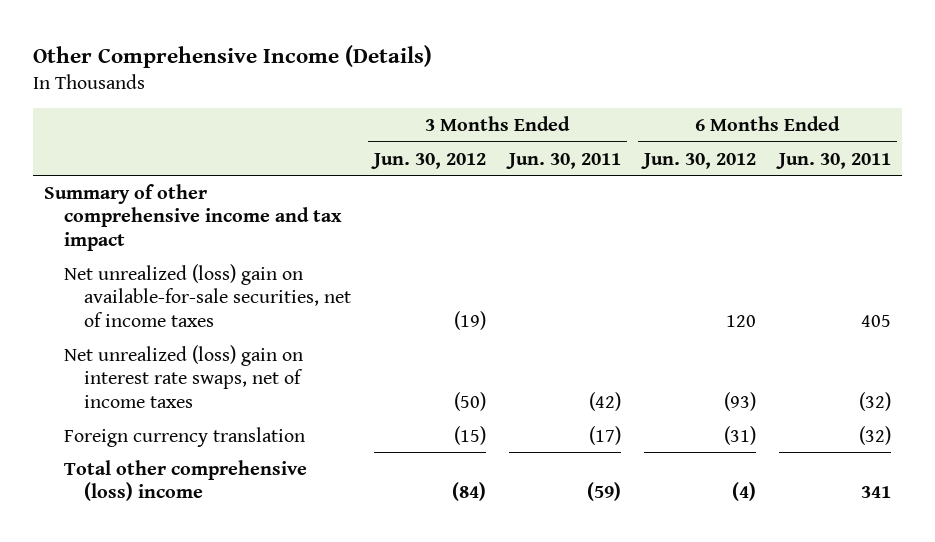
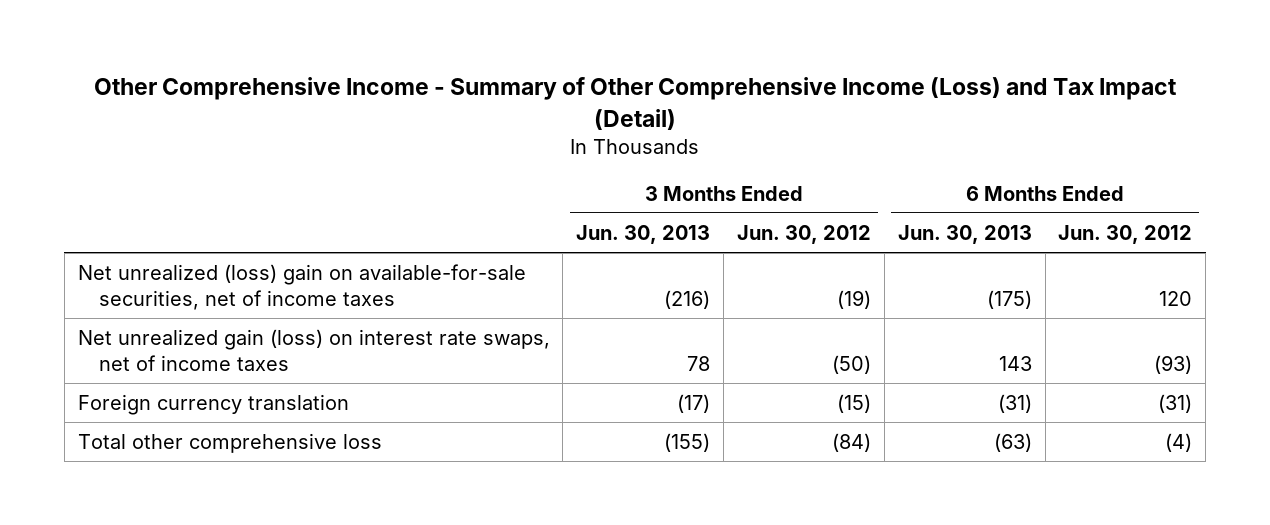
[32,44,432,68] Other Comprehensive Income (Details) -> [94,77,1178,130] Other Comprehensive Income - Summary of Other Comprehensive Income (Loss) and Tax Impact (Detail)
[505,152,621,169] Jun. 30, 2011 -> none
[775,152,891,169] Jun. 30, 2011 -> none
none -> [576,224,711,244] Jun. 30, 2013
none -> [897,224,1032,244] Jun. 30, 2013
[44,183,342,252] Summary of other comprehensive income and tax impact -> none
[63,344,303,409] Net unrealized (loss) gain on interest rate swaps, net of income taxes -> [77,328,550,371] Net unrealized gain (loss) on interest rate swaps, net of income taxes
[63,459,307,502] Total other comprehensive (loss) income -> [77,432,382,453] Total other comprehensive loss

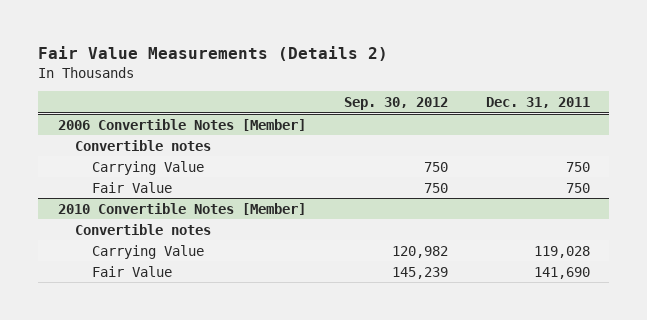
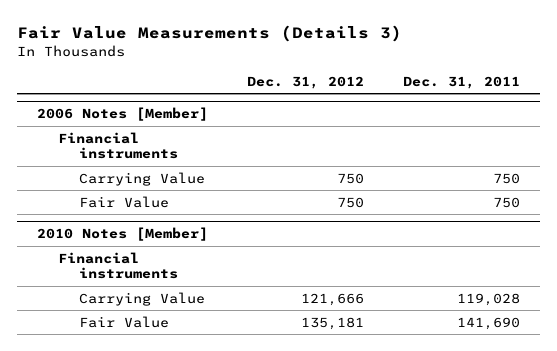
[38,46,389,62] Fair Value Measurements (Details 2) -> [17,24,403,42] Fair Value Measurements (Details 3)
[343,96,448,110] Sep. 30, 2012 -> none
none -> [247,75,365,89] Dec. 31, 2012
[57,118,306,131] 2006 Convertible Notes [Member] -> [36,107,208,122] 2006 Notes [Member]
[74,139,211,151] Convertible notes -> [57,131,178,160] Financial instruments
[57,202,306,215] 2010 Convertible Notes [Member] -> [36,227,208,242] 2010 Notes [Member]
[74,223,211,235] Convertible notes -> [57,251,178,280] Financial instruments

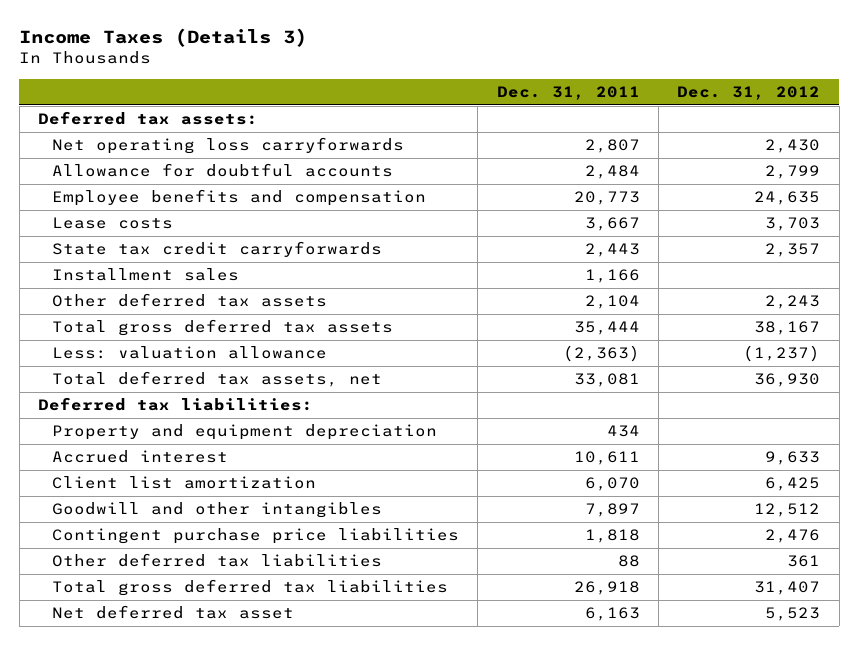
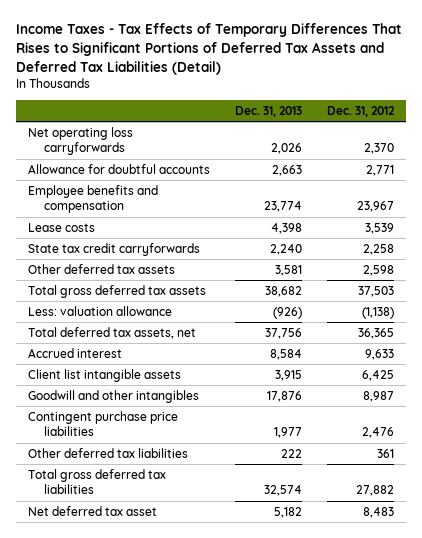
[19,27,308,47] Income Taxes (Details 3) -> [15,23,402,75] Income Taxes - Tax Effects of Temporary Differences That Rises to Significant Portions of Deferred Tax Assets and Deferred Tax Liabilities (Detail)
[496,86,640,101] Dec. 31, 2011 -> none
none -> [235,105,303,117] Dec. 31, 2013
[38,111,259,126] Deferred tax assets: -> none
[51,268,239,282] Installment sales -> none
[38,397,314,412] Deferred tax liabilities: -> none
[51,424,437,441] Property and equipment depreciation -> none
[765,139,821,154] 2,430 -> [363,143,394,155] 2,370
[765,165,821,180] 2,799 -> [365,164,394,176] 2,771
[754,191,821,206] 24,635 -> [356,201,394,213] 23,967
[765,217,821,232] 3,703 -> [364,222,394,234] 3,539
[765,243,821,258] 2,357 -> [362,243,394,255] 2,258
[765,295,821,310] 2,243 -> [362,264,394,276] 2,598
[754,321,821,336] 38,167 -> [357,285,394,297] 37,503
[743,345,821,363] (1,237) -> [361,306,394,319] (1,138)
[754,373,821,388] 36,930 -> [357,327,394,339] 36,365
[51,476,316,490] Client list amortization -> [28,368,182,382] Client list intangible assets
[754,503,821,518] 12,512 -> [362,390,394,402] 8,987
[754,581,821,596] 31,407 -> [355,485,394,497] 27,882
[765,607,821,622] 5,523 -> [362,506,394,518] 8,483

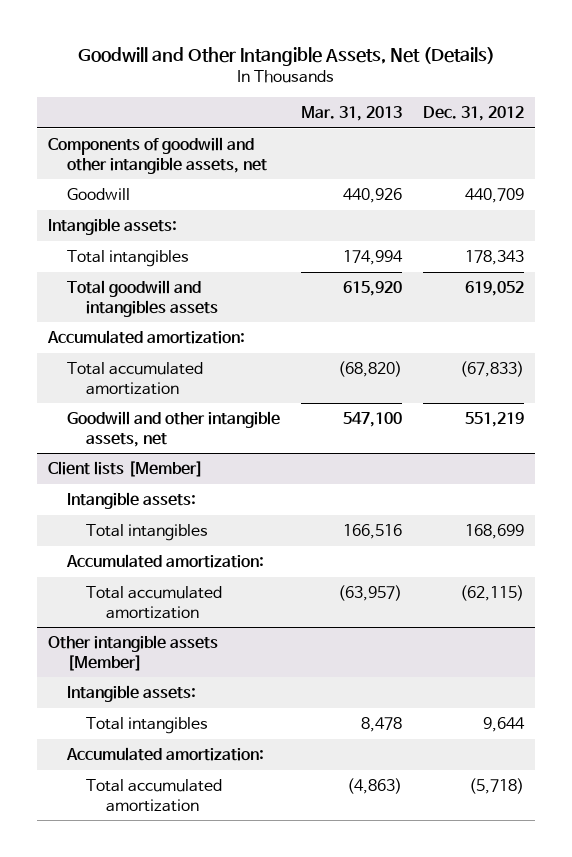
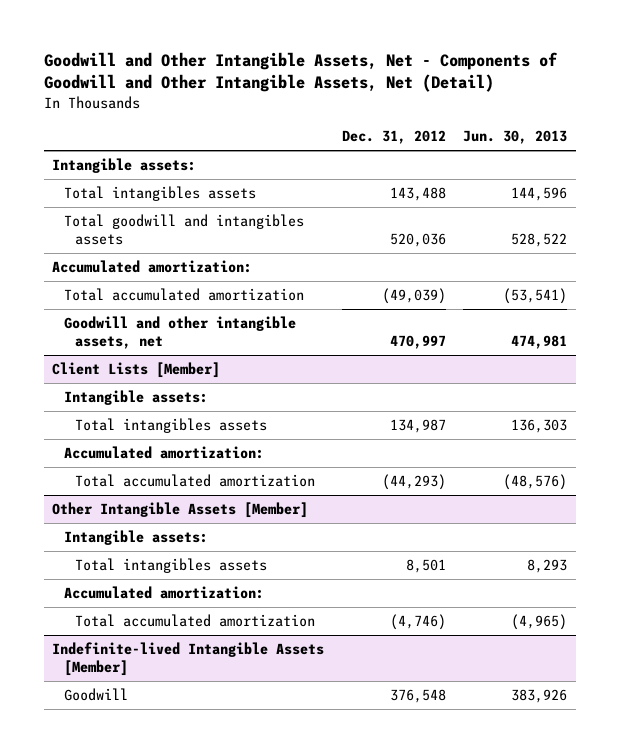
[78,47,496,67] Goodwill and Other Intangible Assets, Net (Details) -> [43,52,558,93] Goodwill and Other Intangible Assets, Net - Components of Goodwill and Other Intangible Assets, Net (Detail)
[301,106,403,122] Mar. 31, 2013 -> none
none -> [463,130,568,145] Jun. 30, 2013
[47,136,268,174] Components of goodwill and other intangible assets, net -> none
[67,187,131,200] Goodwill -> none
[67,249,190,267] Total intangibles -> [63,185,256,201] Total intangibles assets
[465,249,525,265] 178,343 -> [389,186,446,201] 143,488
[465,280,525,296] 619,052 -> [389,232,446,247] 520,036
[460,360,525,377] (67,833) -> [381,287,446,304] (49,039)
[465,411,525,427] 551,219 -> [389,334,446,349] 470,997
[47,460,203,477] Client lists [Member] -> [52,361,221,378] Client Lists [Member]
[86,523,209,541] Total intangibles -> [75,417,268,433] Total intangibles assets
[465,523,525,539] 168,699 -> [389,418,446,433] 134,987
[460,584,525,601] (62,115) -> [381,473,446,490] (44,293)
[47,634,218,671] Other intangible assets [Member] -> [52,501,309,518] Other Intangible Assets [Member]
[86,716,209,734] Total intangibles -> [75,557,268,573] Total intangibles assets
[483,716,526,732] 9,644 -> [405,558,446,573] 8,501
[469,777,525,794] (5,718) -> [389,613,446,630] (4,746)
none -> [52,641,325,676] Indefinite-lived Intangible Assets [Member]
none -> [63,687,128,701] Goodwill

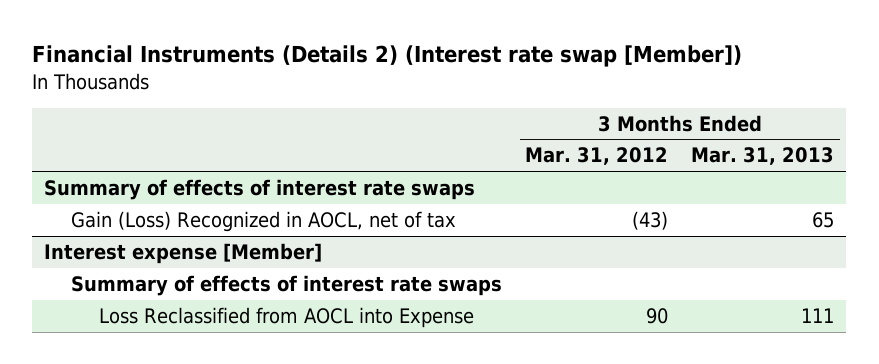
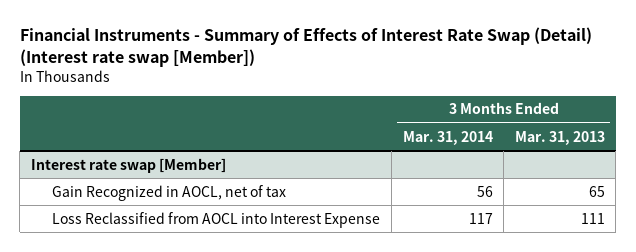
[32,45,743,68] Financial Instruments (Details 2) (Interest rate swap [Member]) -> [19,27,592,67] Financial Instruments - Summary of Effects of Interest Rate Swap (Detail) (Interest rate swap [Member])
[525,147,669,166] Mar. 31, 2012 -> none
none -> [402,130,493,145] Mar. 31, 2014
[44,178,476,200] Summary of effects of interest rate swaps -> none
[44,242,323,264] Interest expense [Member] -> none
[71,274,503,296] Summary of effects of interest rate swaps -> none
none -> [30,157,226,173] Interest rate swap [Member]
[71,210,457,232] Gain (Loss) Recognized in AOCL, net of tax -> [52,184,287,201] Gain Recognized in AOCL, net of tax
[98,306,474,328] Loss Reclassified from AOCL into Expense -> [52,211,381,228] Loss Reclassified from AOCL into Interest Expense

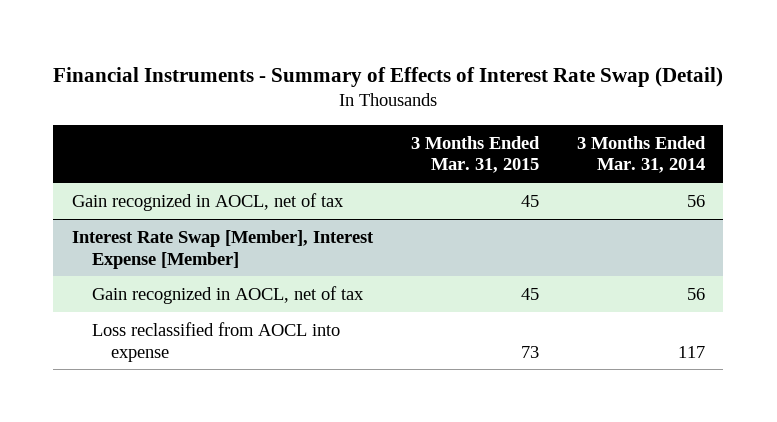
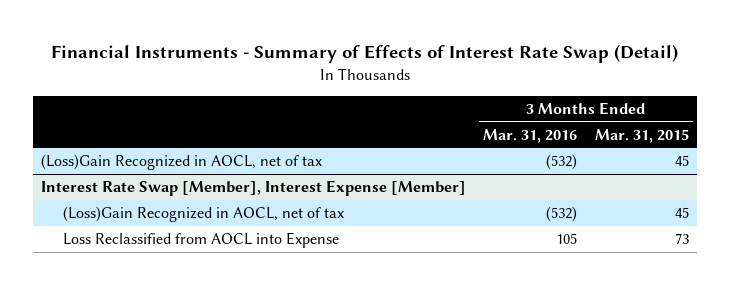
[576,135,706,174] 3 Months Ended Mar. 31, 2014 -> none
none -> [483,128,578,143] Mar. 31, 2016
[72,192,345,211] Gain recognized in AOCL, net of tax -> [41,154,323,171] (Loss)Gain Recognized in AOCL, net of tax
[91,285,364,304] Gain recognized in AOCL, net of tax -> [63,206,345,223] (Loss)Gain Recognized in AOCL, net of tax
[91,321,340,362] Loss reclassified from AOCL into expense -> [63,232,340,249] Loss Reclassified from AOCL into Expense

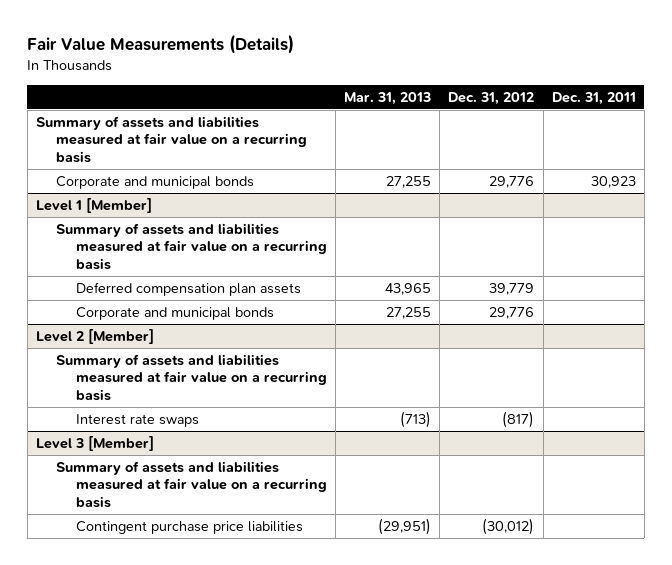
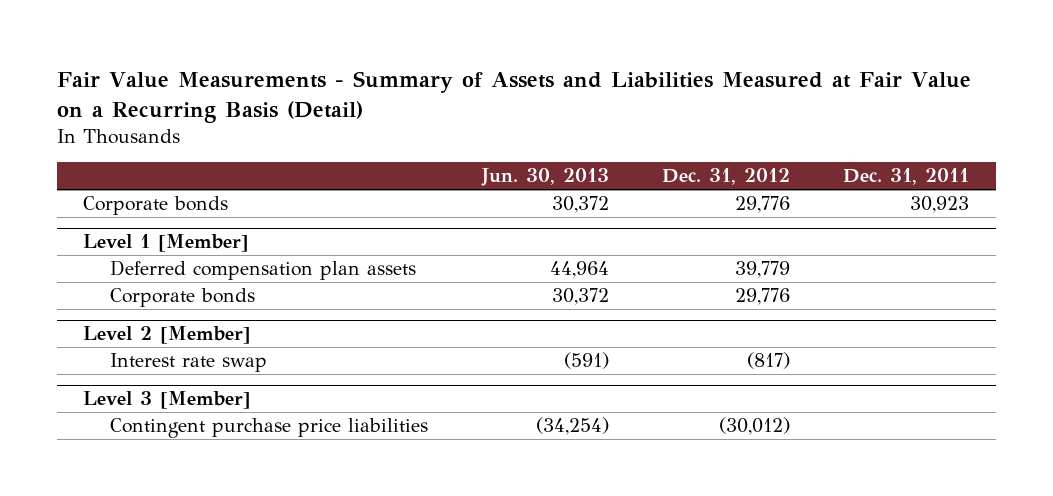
[27,34,295,55] Fair Value Measurements (Details) -> [56,70,971,123] Fair Value Measurements - Summary of Assets and Liabilities Measured at Fair Value on a Recurring Basis (Detail)
[344,91,432,105] Mar. 31, 2013 -> none
none -> [480,168,609,187] Jun. 30, 2013
[35,115,307,163] Summary of assets and liabilities measured at fair value on a recurring basis -> none
[55,175,254,189] Corporate and municipal bonds -> [83,196,229,216] Corporate bonds
[55,222,327,270] Summary of assets and liabilities measured at fair value on a recurring basis -> none
[75,306,274,320] Corporate and municipal bonds -> [110,288,256,308] Corporate bonds
[55,353,327,401] Summary of assets and liabilities measured at fair value on a recurring basis -> none
[75,413,199,427] Interest rate swaps -> [110,353,268,373] Interest rate swap
[55,460,327,508] Summary of assets and liabilities measured at fair value on a recurring basis -> none

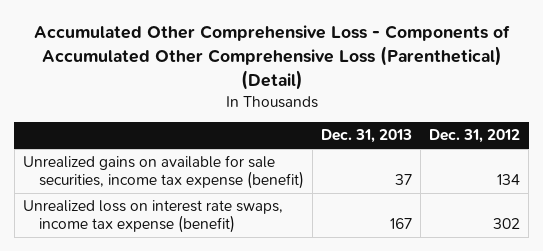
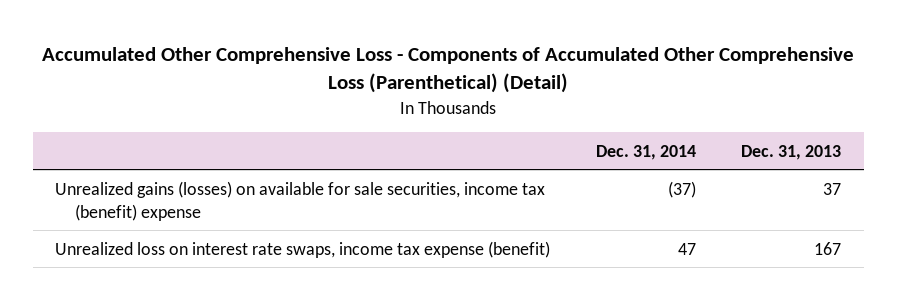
[429,129,521,144] Dec. 31, 2012 -> none
none -> [595,144,696,160] Dec. 31, 2014
[22,155,304,189] Unrealized gains on available for sale securities, income tax expense (benefit) -> [55,180,546,221] Unrealized gains (losses) on available for sale securities, income tax (benefit) expense

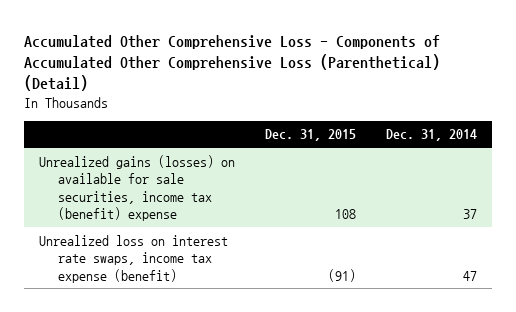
[741,144,842,160] Dec. 31, 2013 -> none
none -> [265,129,357,142] Dec. 31, 2015
[667,180,696,198] (37) -> [463,209,478,220] 37

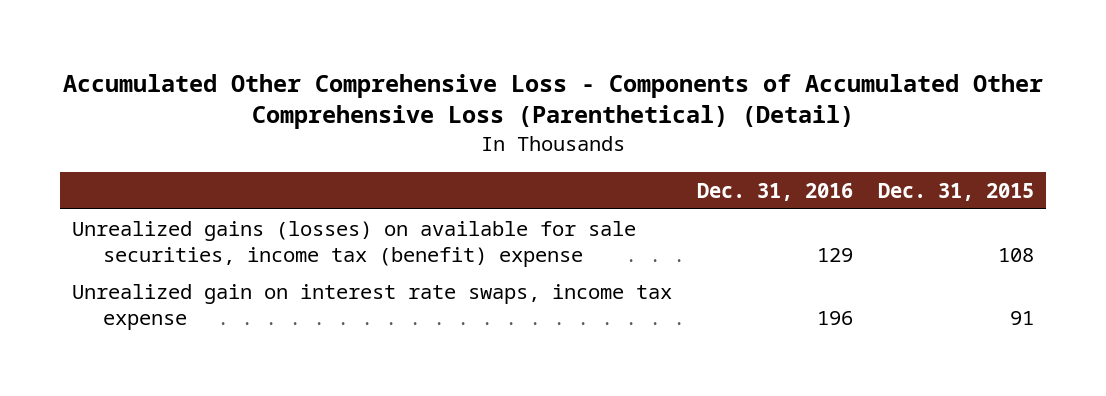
[386,129,478,142] Dec. 31, 2014 -> none
none -> [697,182,854,201] Dec. 31, 2016
[39,234,229,283] Unrealized loss on interest rate swaps, income tax expense (benefit) -> [72,283,673,330] Unrealized gain on interest rate swaps, income tax expense
[328,268,357,282] (91) -> [1009,310,1034,325] 91

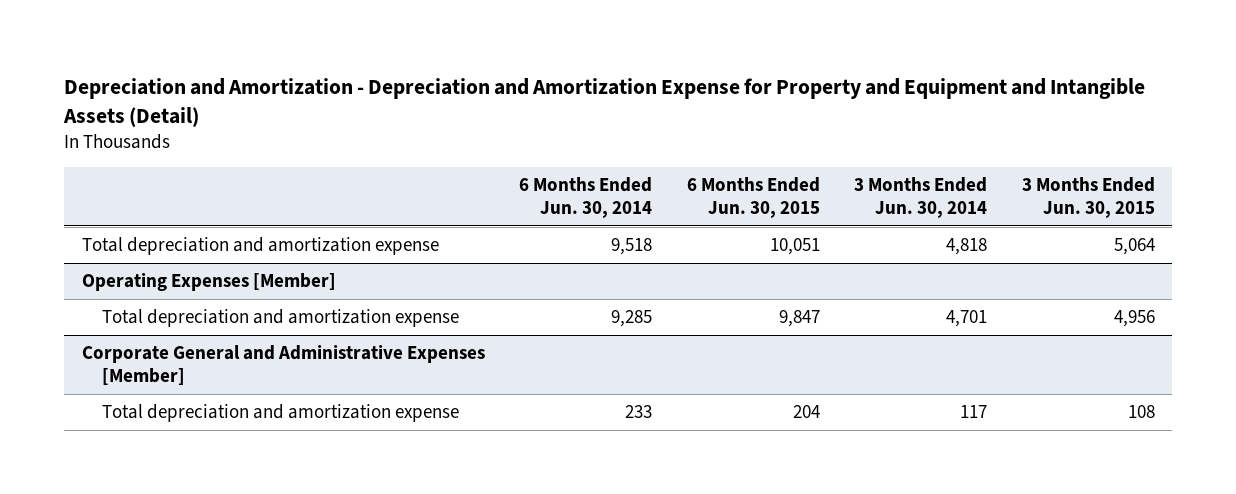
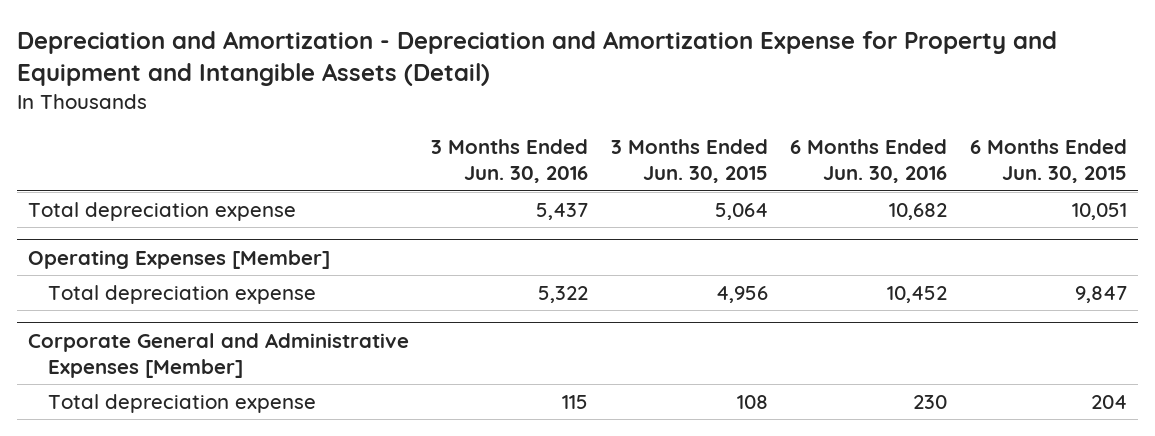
[519,177,653,219] 6 Months Ended Jun. 30, 2014 -> none
[854,177,988,219] 3 Months Ended Jun. 30, 2014 -> none
none -> [431,139,589,184] 3 Months Ended Jun. 30, 2016
none -> [790,139,948,184] 6 Months Ended Jun. 30, 2016
[81,237,439,256] Total depreciation and amortization expense -> [27,202,296,222] Total depreciation expense
[101,309,459,328] Total depreciation and amortization expense -> [47,285,316,305] Total depreciation expense
[101,404,459,423] Total depreciation and amortization expense -> [47,394,316,414] Total depreciation expense

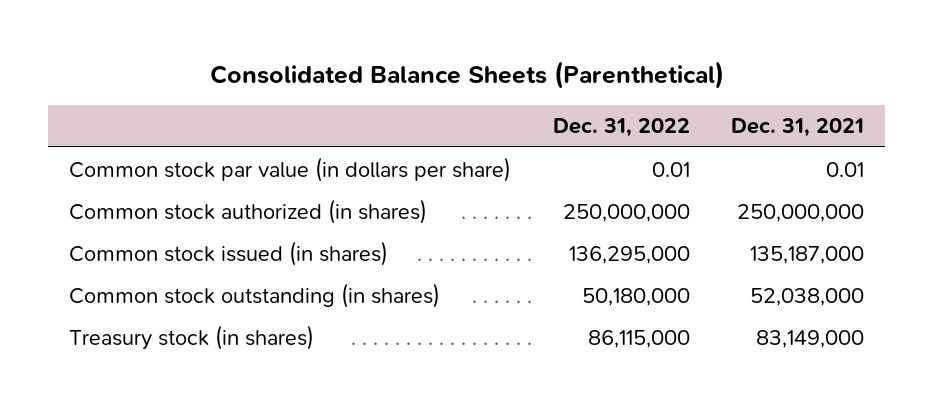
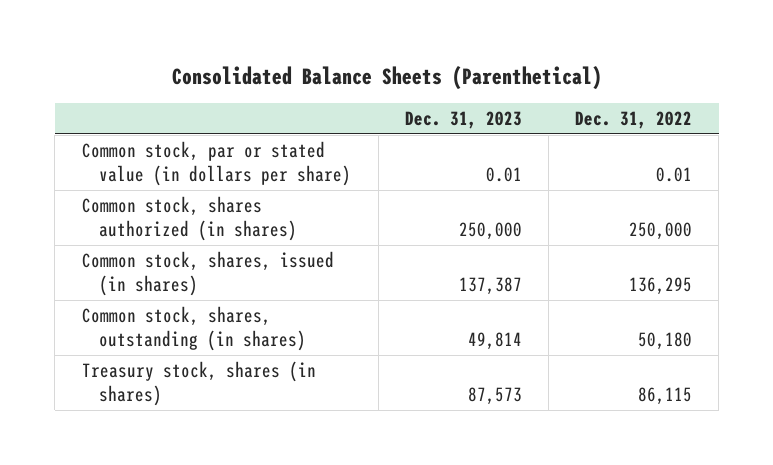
[731,118,865,138] Dec. 31, 2021 -> none
none -> [404,111,522,130] Dec. 31, 2023
[69,156,512,182] Common stock par value (in dollars per share) -> [81,140,352,187] Common stock, par or stated value (in dollars per share)
[69,198,428,224] Common stock authorized (in shares) -> [81,195,298,242] Common stock, shares authorized (in shares)
[562,203,690,222] 250,000,000 -> [628,222,692,241] 250,000
[69,240,389,266] Common stock issued (in shares) -> [81,250,334,297] Common stock, shares, issued (in shares)
[568,245,690,264] 136,295,000 -> [628,277,692,296] 136,295
[69,282,441,308] Common stock outstanding (in shares) -> [81,305,307,352] Common stock, shares, outstanding (in shares)
[581,287,690,306] 50,180,000 -> [637,332,692,351] 50,180
[69,324,315,350] Treasury stock (in shares) -> [81,360,316,407] Treasury stock, shares (in shares)
[587,329,690,348] 86,115,000 -> [637,387,692,406] 86,115

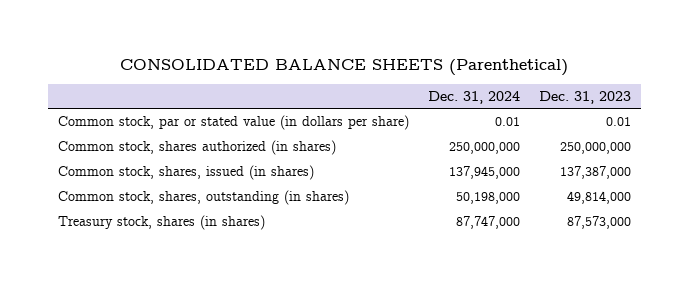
[171,66,602,91] Consolidated Balance Sheets (Parenthetical) -> [120,58,569,76] CONSOLIDATED BALANCE SHEETS (Parenthetical)
[574,111,692,130] Dec. 31, 2022 -> none
none -> [427,90,520,104] Dec. 31, 2024
[458,222,522,241] 250,000 -> [559,142,631,155] 250,000,000
[458,277,522,296] 137,387 -> [559,166,631,180] 137,387,000
[467,332,522,351] 49,814 -> [566,191,631,205] 49,814,000
[467,387,522,406] 87,573 -> [566,216,631,230] 87,573,000

